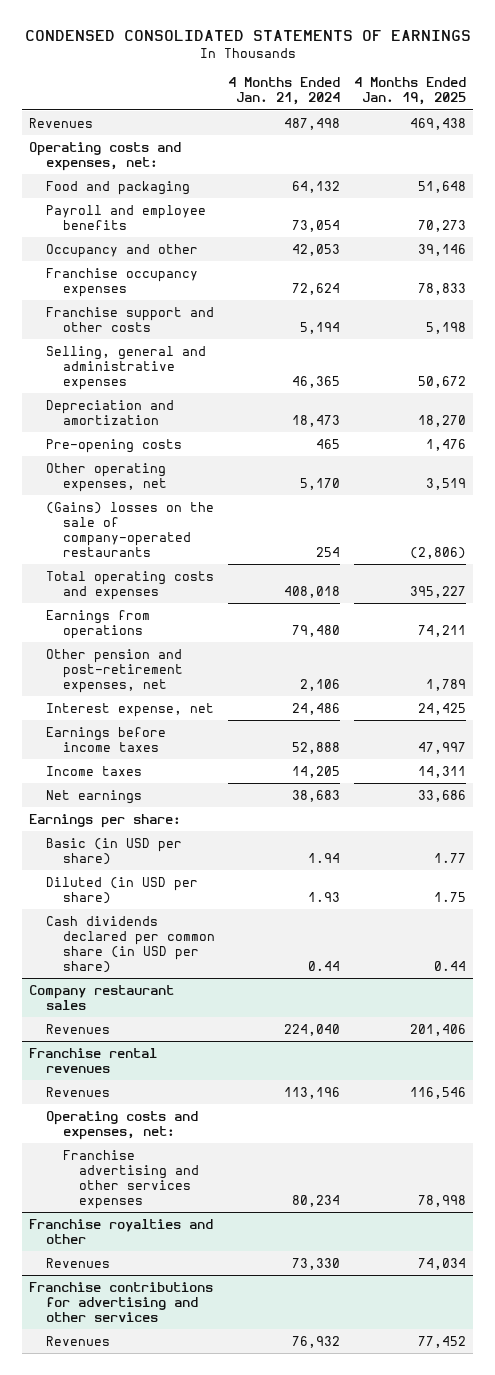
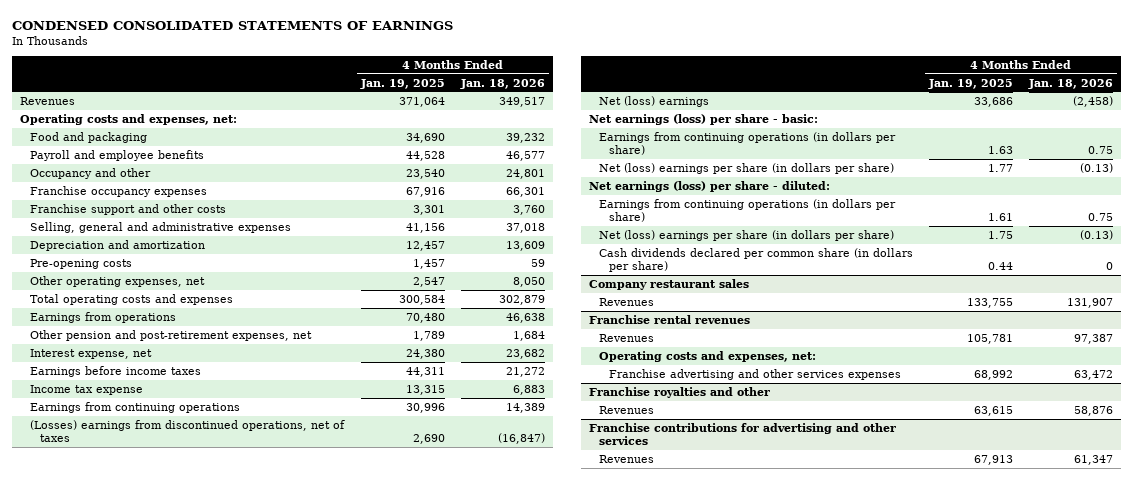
[228,77,341,106] 4 Months Ended Jan. 21, 2024 -> none
none -> [459,78,545,89] Jan. 18, 2026
[410,117,467,130] 469,438 -> [398,96,445,107] 371,064
[45,501,214,557] (Gains) losses on the sale of company-operated restaurants -> none
[418,180,467,193] 51,648 -> [405,132,445,143] 34,690
[418,219,467,232] 70,273 -> [405,150,445,161] 44,528
[418,243,467,256] 39,146 -> [405,168,445,179] 23,540
[418,282,467,295] 78,833 -> [405,186,445,197] 67,916
[426,321,467,334] 5,198 -> [412,204,445,215] 3,301
[418,375,467,388] 50,672 -> [405,222,445,233] 41,156
[418,414,467,427] 18,270 -> [405,240,445,251] 12,457
[426,438,467,451] 1,476 -> [412,258,445,269] 1,457
[426,477,467,490] 3,519 -> [412,276,445,287] 2,547
[410,585,467,598] 395,227 -> [398,294,445,305] 300,584
[418,624,467,637] 74,211 -> [405,312,445,323] 70,480
[418,702,467,715] 24,425 -> [405,348,445,359] 24,380
[418,741,467,754] 47,997 -> [405,366,445,377] 44,311
[45,765,142,776] Income taxes -> [30,384,144,395] Income tax expense
[418,765,467,778] 14,311 -> [405,384,445,395] 13,315
none -> [30,401,241,413] Earnings from continuing operations
none -> [30,419,346,442] (Losses) earnings from discontinued operations, net of taxes
[45,789,142,804] Net earnings -> [598,95,709,107] Net (loss) earnings
[29,813,182,828] Earnings per share: -> [588,113,818,125] Net earnings (loss) per share - basic:
none -> [598,131,896,155] Earnings from continuing operations (in dollars per share)
[45,837,182,865] Basic (in USD per share) -> [598,162,894,174] Net (loss) earnings per share (in dollars per share)
none -> [588,180,830,192] Net earnings (loss) per share - diluted:
none -> [598,198,896,222] Earnings from continuing operations (in dollars per share)
[45,876,198,904] Diluted (in USD per share) -> [598,229,894,241] Net (loss) earnings per share (in dollars per share)
[45,915,215,973] Cash dividends declared per common share (in USD per share) -> [598,247,913,272] Cash dividends declared per common share (in dollars per share)
[410,1023,467,1036] 201,406 -> [966,297,1013,308] 133,755
[410,1086,467,1099] 116,546 -> [966,333,1013,344] 105,781
[418,1194,467,1207] 78,998 -> [973,369,1013,380] 68,992
[418,1257,467,1270] 74,034 -> [973,405,1013,416] 63,615
[418,1335,467,1348] 77,452 -> [973,454,1013,465] 67,913

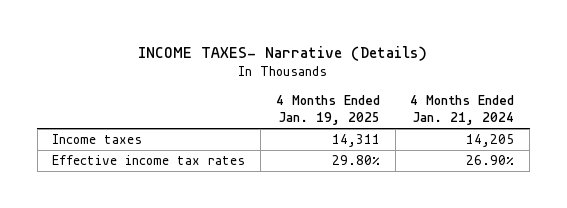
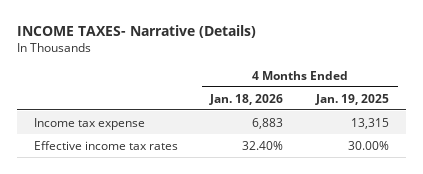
[410,95,515,126] 4 Months Ended Jan. 21, 2024 -> none
none -> [209,93,284,105] Jan. 18, 2026
[52,134,143,145] Income taxes -> [33,117,145,130] Income tax expense
[331,134,380,148] 14,311 -> [351,117,390,129] 13,315
[331,155,380,166] 29.80% -> [348,140,390,150] 30.00%

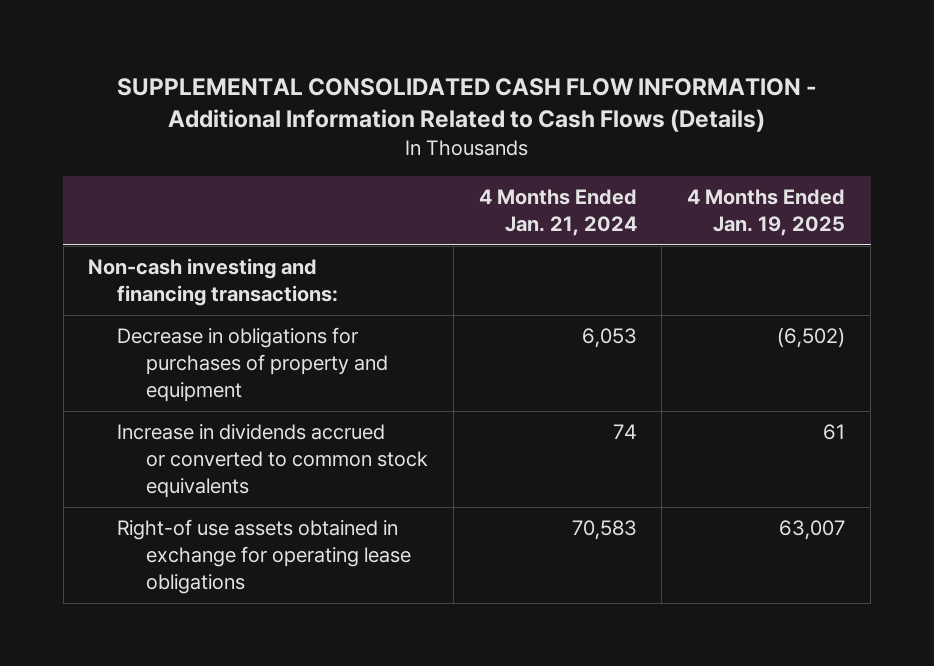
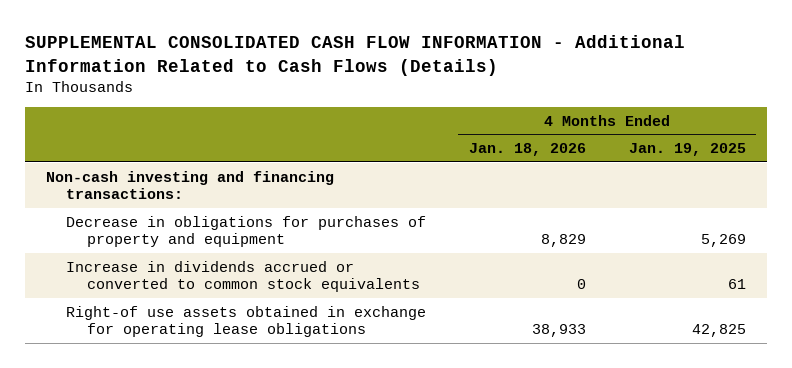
[478,189,637,236] 4 Months Ended Jan. 21, 2024 -> none
none -> [469,143,587,157] Jan. 18, 2026
[777,327,846,349] (6,502) -> [700,234,746,248] 5,269
[779,520,846,541] 63,007 -> [691,324,746,338] 42,825

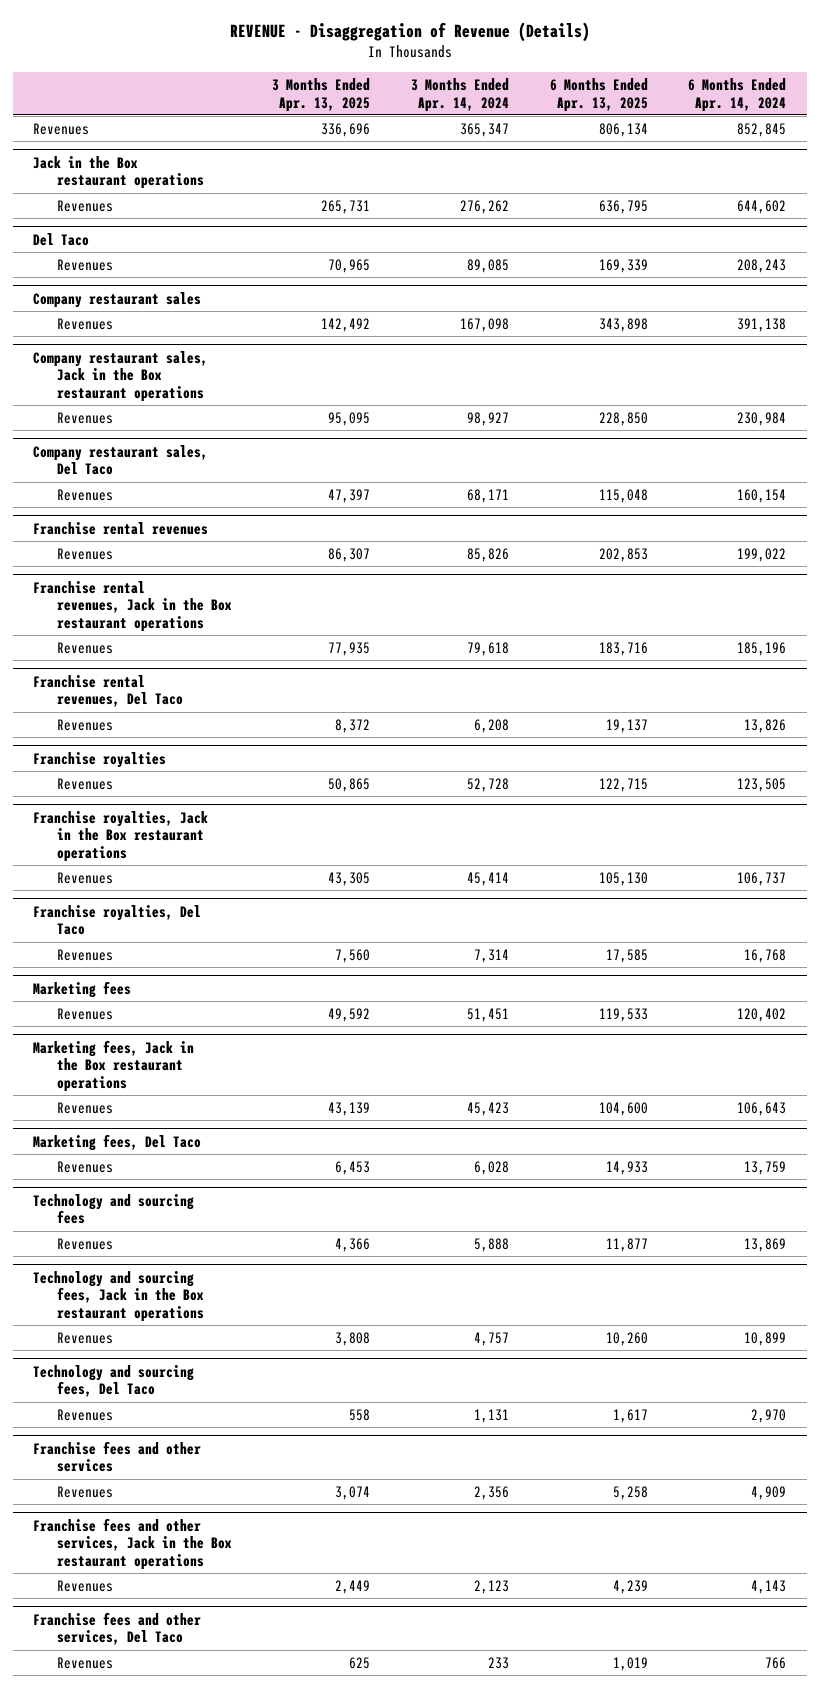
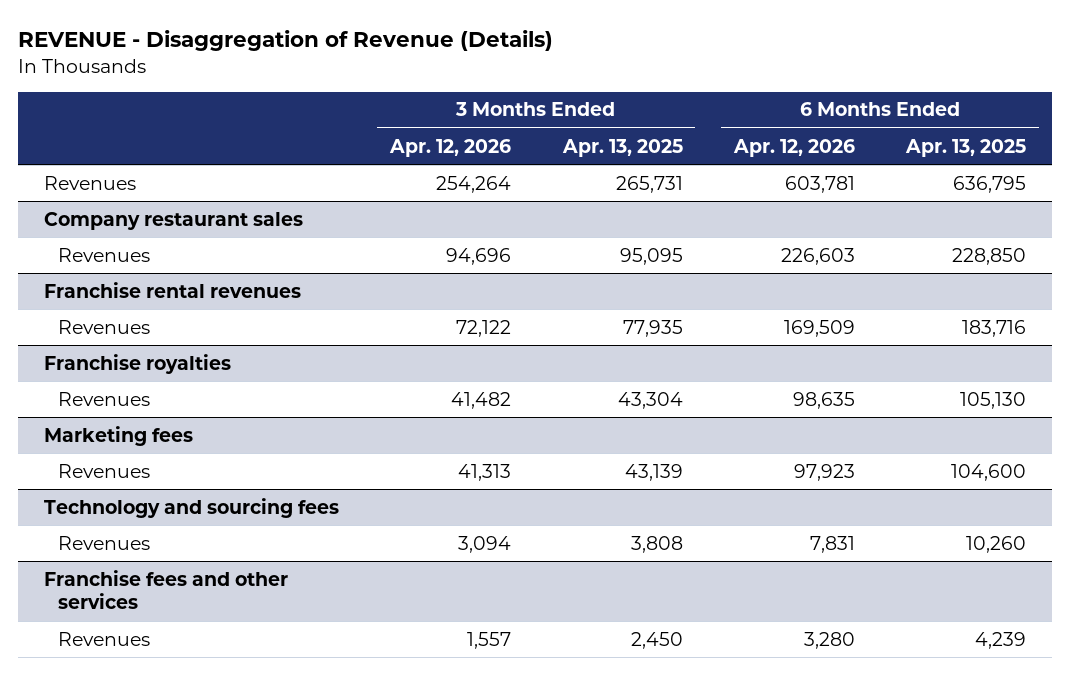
[410,77,509,112] 3 Months Ended Apr. 14, 2024 -> none
[688,77,787,112] 6 Months Ended Apr. 14, 2024 -> none
none -> [389,138,512,157] Apr. 12, 2026
none -> [733,138,856,157] Apr. 12, 2026
[33,122,90,135] Revenues -> none
[33,155,204,190] Jack in the Box restaurant operations -> none
[33,232,90,246] Del Taco -> none
[56,258,113,271] Revenues -> none
[56,317,113,330] Revenues -> none
[33,350,209,403] Company restaurant sales, Jack in the Box restaurant operations -> none
[33,444,209,476] Company restaurant sales, Del Taco -> none
[56,488,113,501] Revenues -> none
[56,547,113,560] Revenues -> none
[33,580,232,633] Franchise rental revenues, Jack in the Box restaurant operations -> none
[33,674,183,708] Franchise rental revenues, Del Taco -> none
[56,718,113,731] Revenues -> none
[33,810,209,863] Franchise royalties, Jack in the Box restaurant operations -> none
[56,871,113,884] Revenues -> none
[33,904,202,936] Franchise royalties, Del Taco -> none
[56,948,113,961] Revenues -> none
[328,777,371,792] 50,865 -> [617,391,683,409] 43,304
[598,777,648,792] 122,715 -> [960,391,1027,409] 105,130
[56,1007,113,1020] Revenues -> none
[33,1039,195,1093] Marketing fees, Jack in the Box restaurant operations -> none
[33,1133,202,1151] Marketing fees, Del Taco -> none
[56,1160,113,1173] Revenues -> none
[56,1237,113,1250] Revenues -> none
[33,1270,204,1323] Technology and sourcing fees, Jack in the Box restaurant operations -> none
[33,1364,195,1398] Technology and sourcing fees, Del Taco -> none
[56,1408,113,1421] Revenues -> none
[33,1517,232,1571] Franchise fees and other services, Jack in the Box restaurant operations -> none
[56,1579,113,1592] Revenues -> none
[33,1611,202,1646] Franchise fees and other services, Del Taco -> none
[56,1656,113,1669] Revenues -> none
[335,1485,371,1500] 3,074 -> [630,631,683,649] 2,450
[612,1485,648,1500] 5,258 -> [975,631,1027,649] 4,239

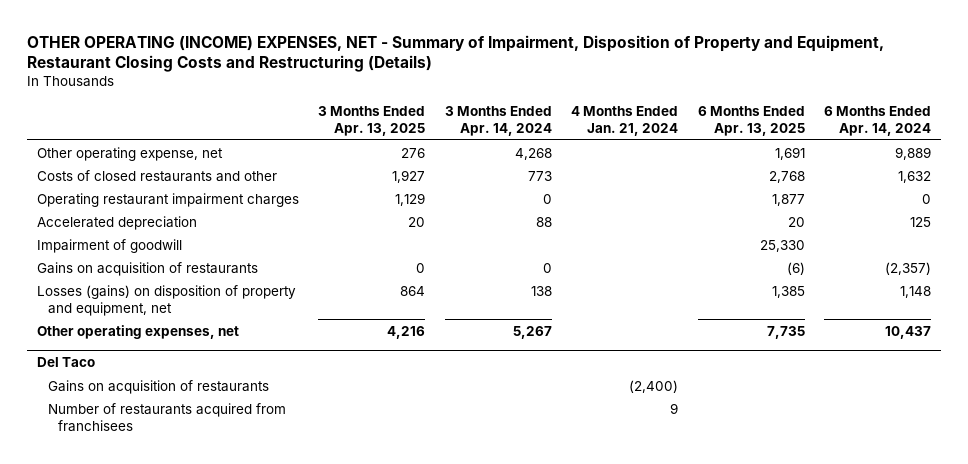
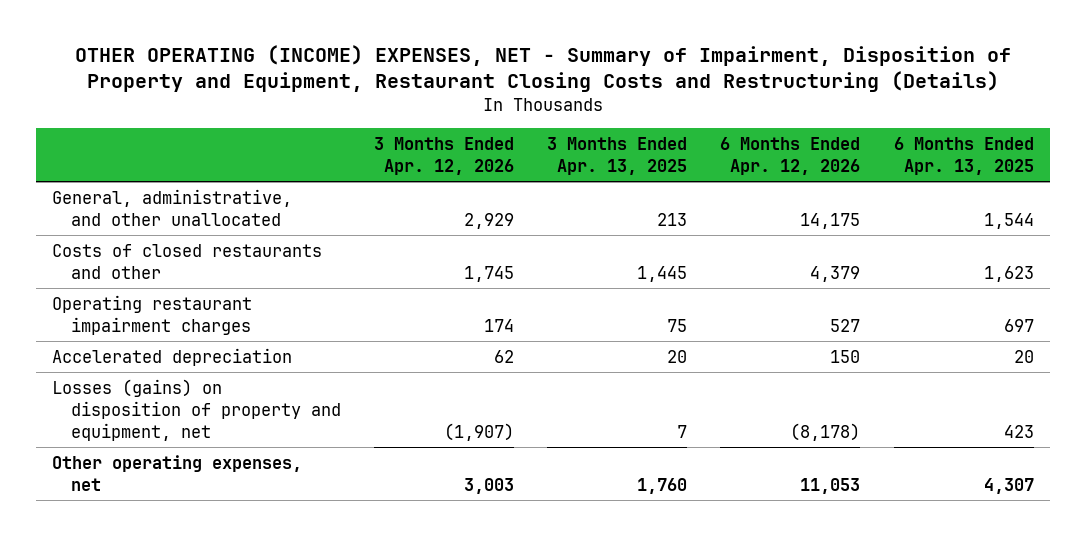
[444,105,552,137] 3 Months Ended Apr. 14, 2024 -> none
[571,105,679,137] 4 Months Ended Jan. 21, 2024 -> none
[824,105,932,137] 6 Months Ended Apr. 14, 2024 -> none
none -> [373,137,514,176] 3 Months Ended Apr. 12, 2026
none -> [720,137,861,176] 6 Months Ended Apr. 12, 2026
[36,146,223,161] Other operating expense, net -> none
none -> [52,188,293,226] General, administrative, and other unallocated
[392,169,426,183] 1,927 -> [637,265,688,282] 1,445
[768,170,805,183] 2,768 -> [983,265,1034,282] 1,623
[395,192,426,206] 1,129 -> [667,318,688,332] 75
[771,193,805,206] 1,877 -> [1003,318,1034,332] 697
[36,238,182,253] Impairment of goodwill -> none
[36,261,258,276] Gains on acquisition of restaurants -> none
[36,357,95,368] Del Taco -> none
[47,379,269,394] Gains on acquisition of restaurants -> none
[47,402,286,432] Number of restaurants acquired from franchisees -> none
[400,285,426,296] 864 -> [677,424,688,438] 7
[771,285,805,298] 1,385 -> [1003,424,1034,438] 423
[387,325,426,339] 4,216 -> [637,477,688,494] 1,760
[766,325,805,339] 7,735 -> [983,477,1034,494] 4,307

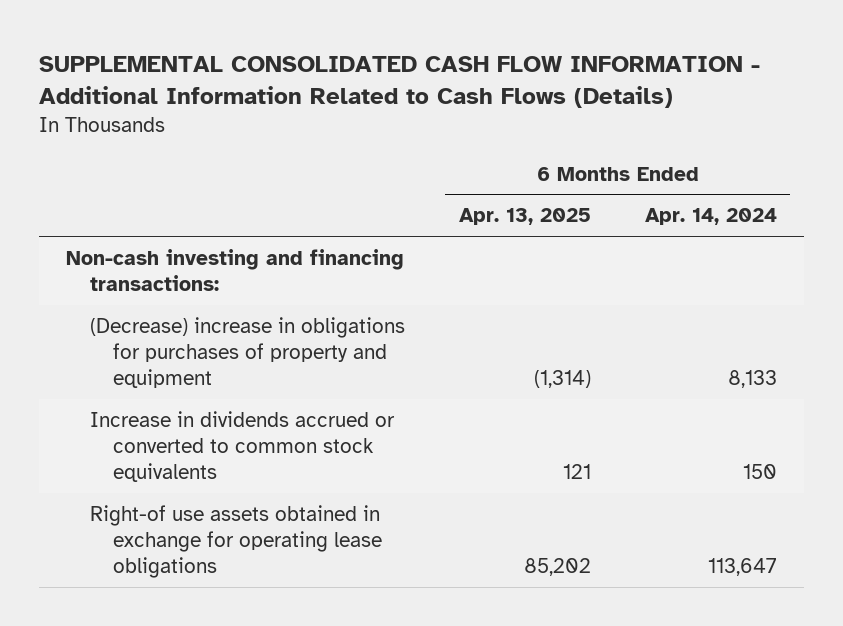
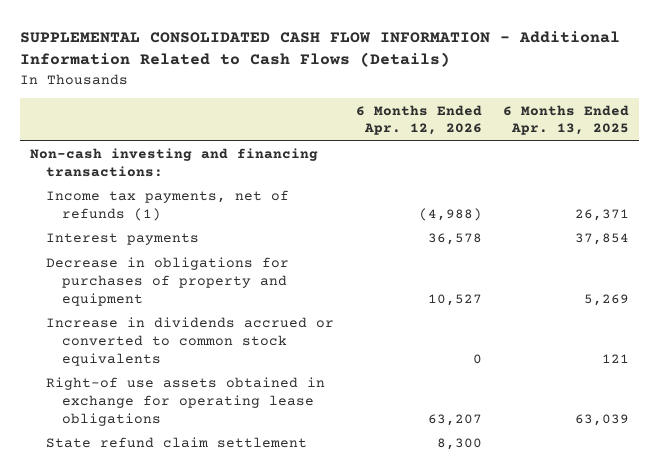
[644,208,777,226] Apr. 14, 2024 -> none
none -> [355,104,482,136] 6 Months Ended Apr. 12, 2026
none -> [46,190,290,222] Income tax payments, net of refunds (1)
none -> [46,233,200,246] Interest payments
[89,316,405,389] (Decrease) increase in obligations for purchases of property and equipment -> [46,257,290,306] Decrease in obligations for purchases of property and equipment
[533,370,591,389] (1,314) -> [583,293,629,306] 5,269
[523,558,591,577] 85,202 -> [574,413,629,426] 63,039
none -> [46,437,308,449] State refund claim settlement

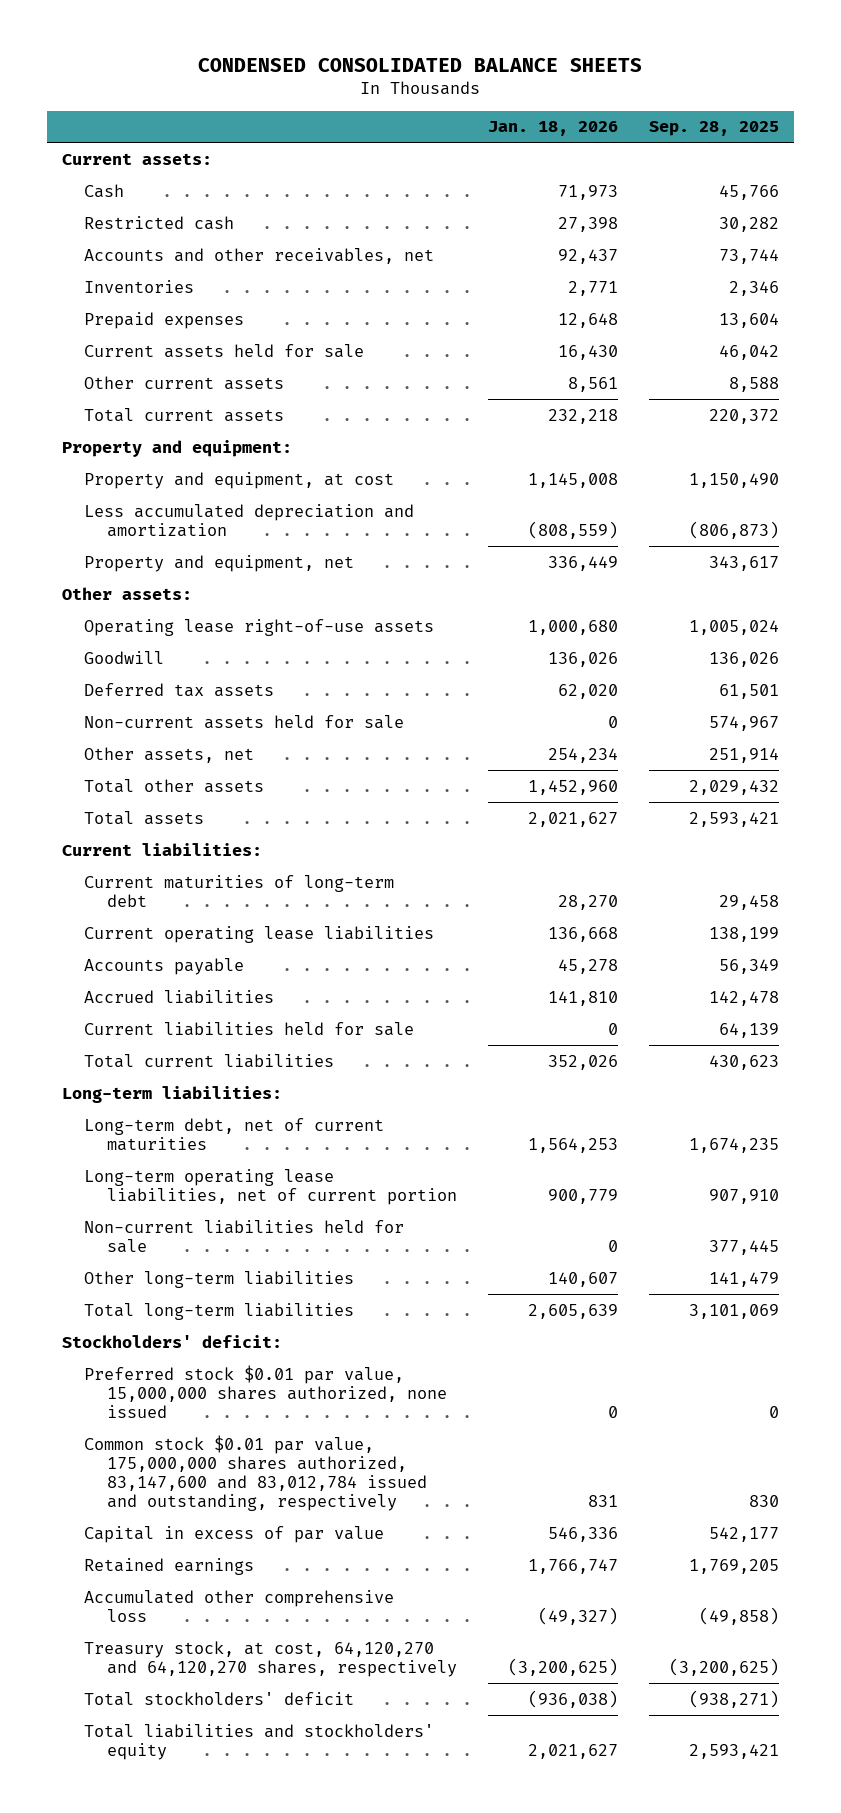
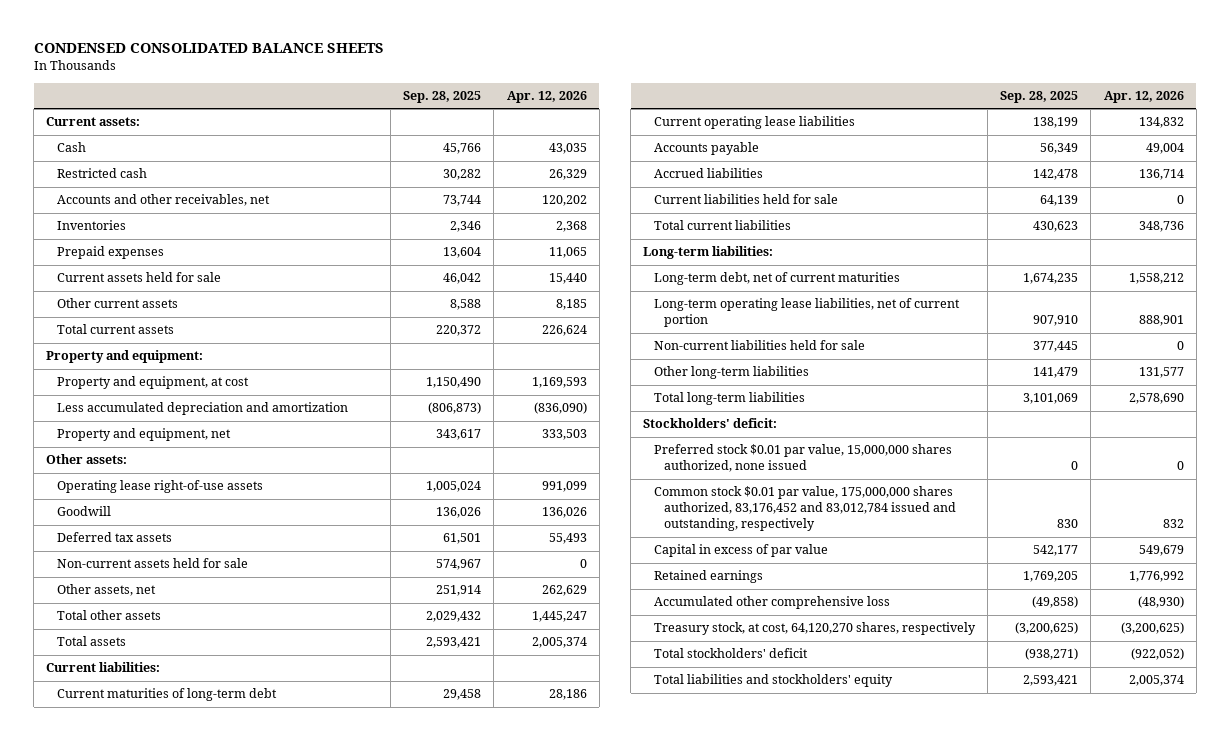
[487,121,618,137] Jan. 18, 2026 -> none
none -> [506,90,587,103] Apr. 12, 2026
[84,1434,427,1512] Common stock $0.01 par value, 175,000,000 shares authorized, 83,147,600 and 83,012,784 issued and outstanding, respectively -> [653,486,957,532] Common stock $0.01 par value, 175,000,000 shares authorized, 83,176,452 and 83,012,784 issued and outstanding, respectively
[84,1640,457,1677] Treasury stock, at cost, 64,120,270 and 64,120,270 shares, respectively -> [653,622,976,636] Treasury stock, at cost, 64,120,270 shares, respectively

